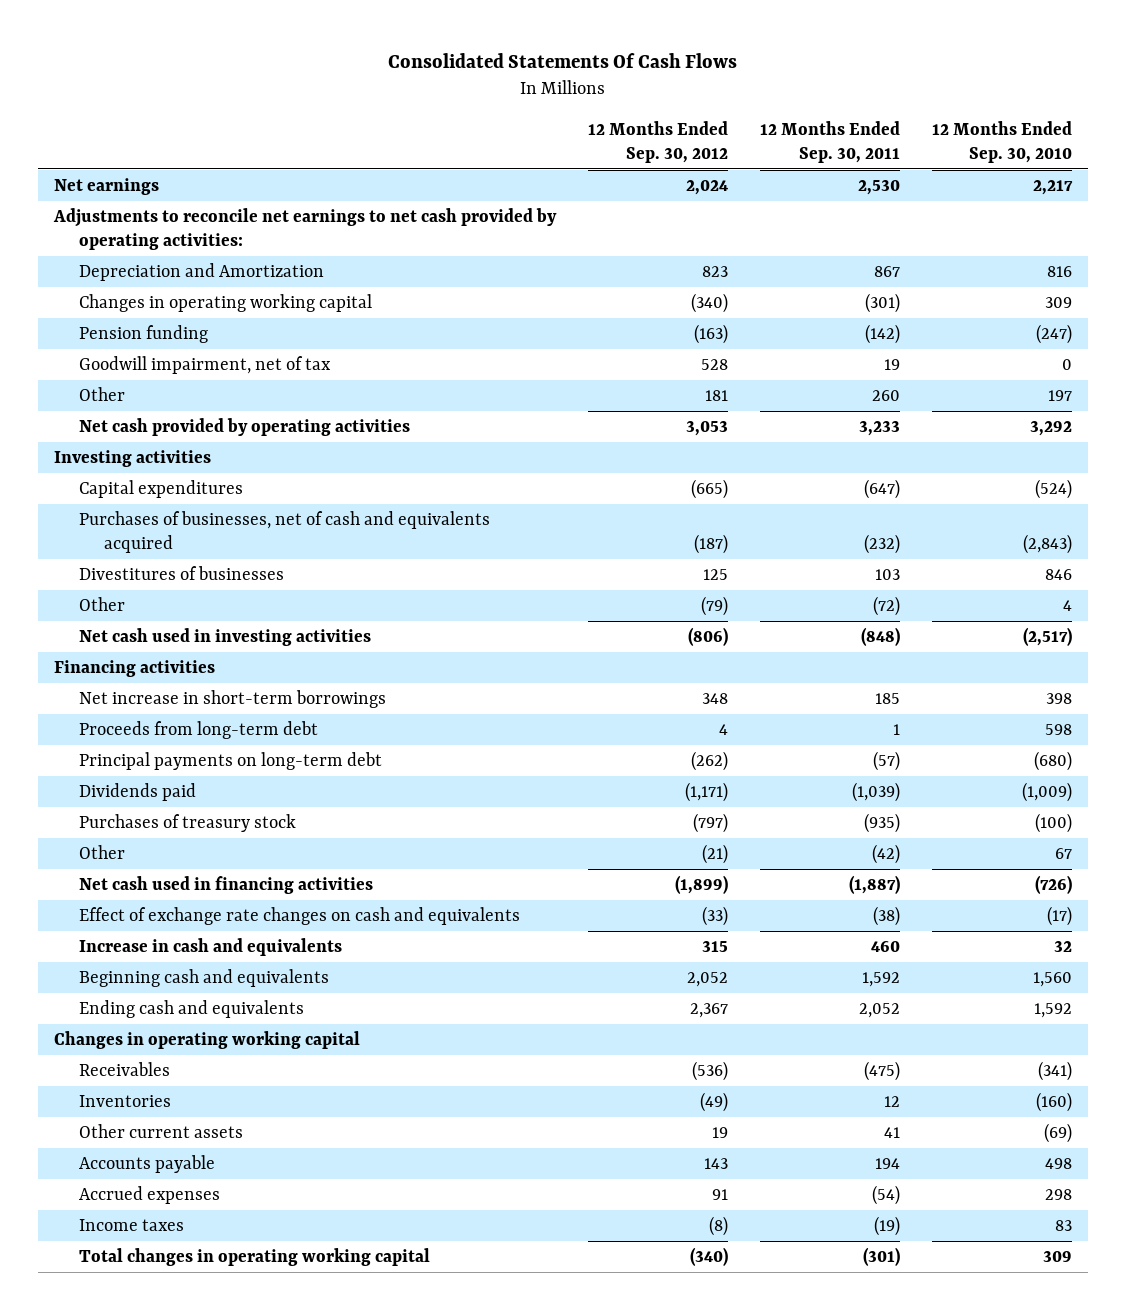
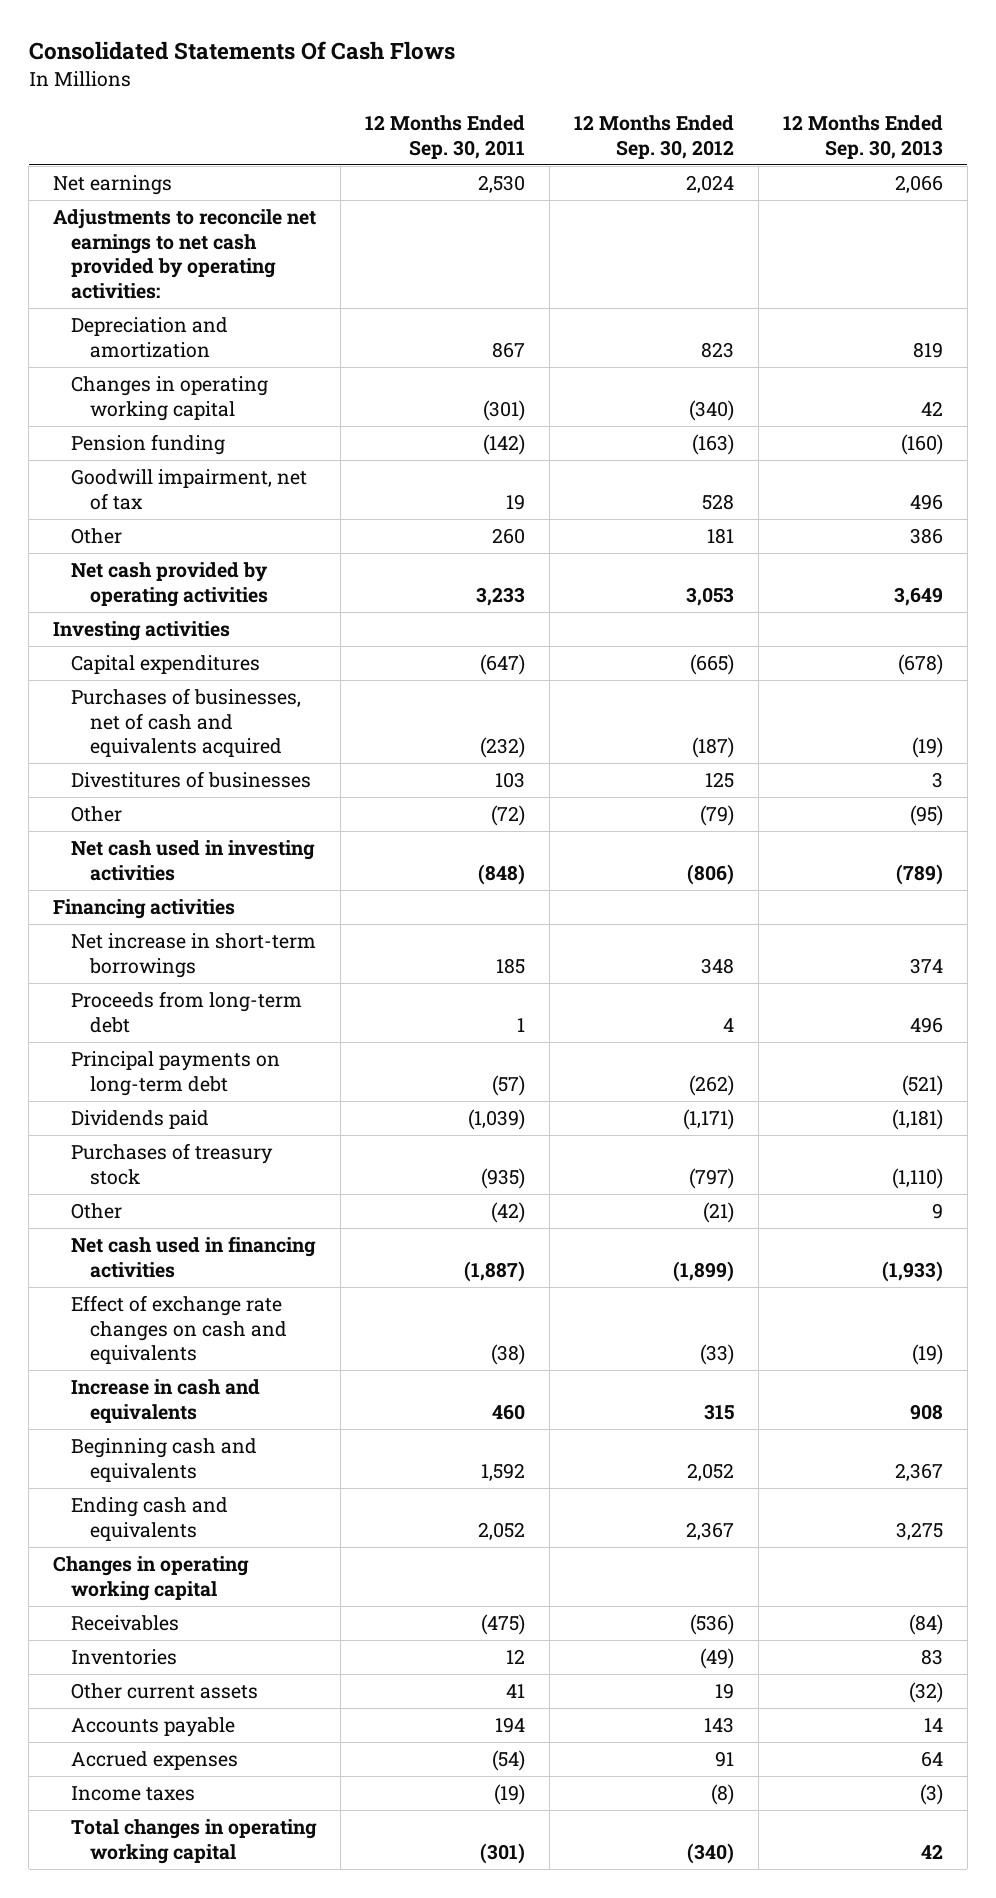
[932,120,1073,163] 12 Months Ended Sep. 30, 2010 -> none
none -> [782,115,943,159] 12 Months Ended Sep. 30, 2013
[79,263,325,282] Depreciation and Amortization -> [71,317,229,358] Depreciation and amortization

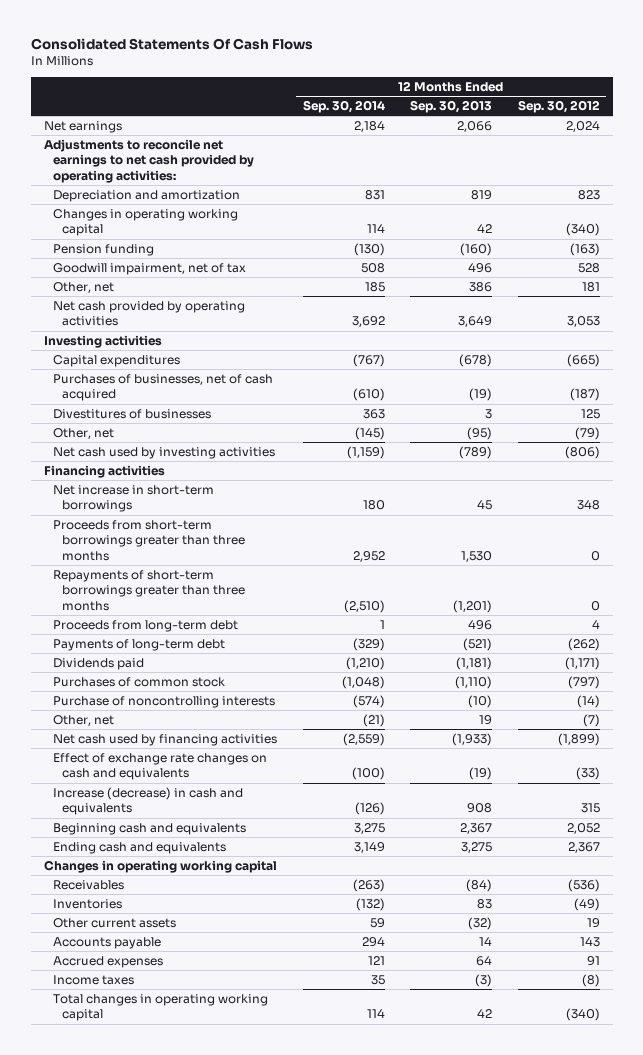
[365,115,526,159] 12 Months Ended Sep. 30, 2011 -> none
none -> [302,100,385,114] Sep. 30, 2014
[71,528,123,545] Other -> [53,281,115,293] Other, net
[71,688,302,758] Purchases of businesses, net of cash and equivalents acquired -> [53,373,274,402] Purchases of businesses, net of cash acquired
[71,806,123,823] Other -> [53,427,115,439] Other, net
[71,840,316,881] Net cash used in investing activities -> [53,446,276,459] Net cash used by investing activities
[909,957,943,974] 374 -> [477,500,493,511] 45
none -> [53,519,246,561] Proceeds from short-term borrowings greater than three months
none -> [53,569,246,611] Repayments of short-term borrowings greater than three months
[71,1051,281,1096] Principal payments on long-term debt -> [53,638,226,651] Payments of long-term debt
[71,1143,274,1185] Purchases of treasury stock -> [53,676,226,687] Purchases of common stock
none -> [53,695,276,708] Purchase of noncontrolling interests
[71,1203,123,1220] Other -> [53,714,115,726] Other, net
[703,1202,735,1224] (21) -> [582,713,600,727] (7)
[931,1203,943,1220] 9 -> [479,714,493,725] 19
[71,1236,317,1278] Net cash used in financing activities -> [53,733,278,746] Net cash used by financing activities
[71,1379,261,1423] Increase in cash and equivalents -> [53,786,244,816] Increase (decrease) in cash and equivalents

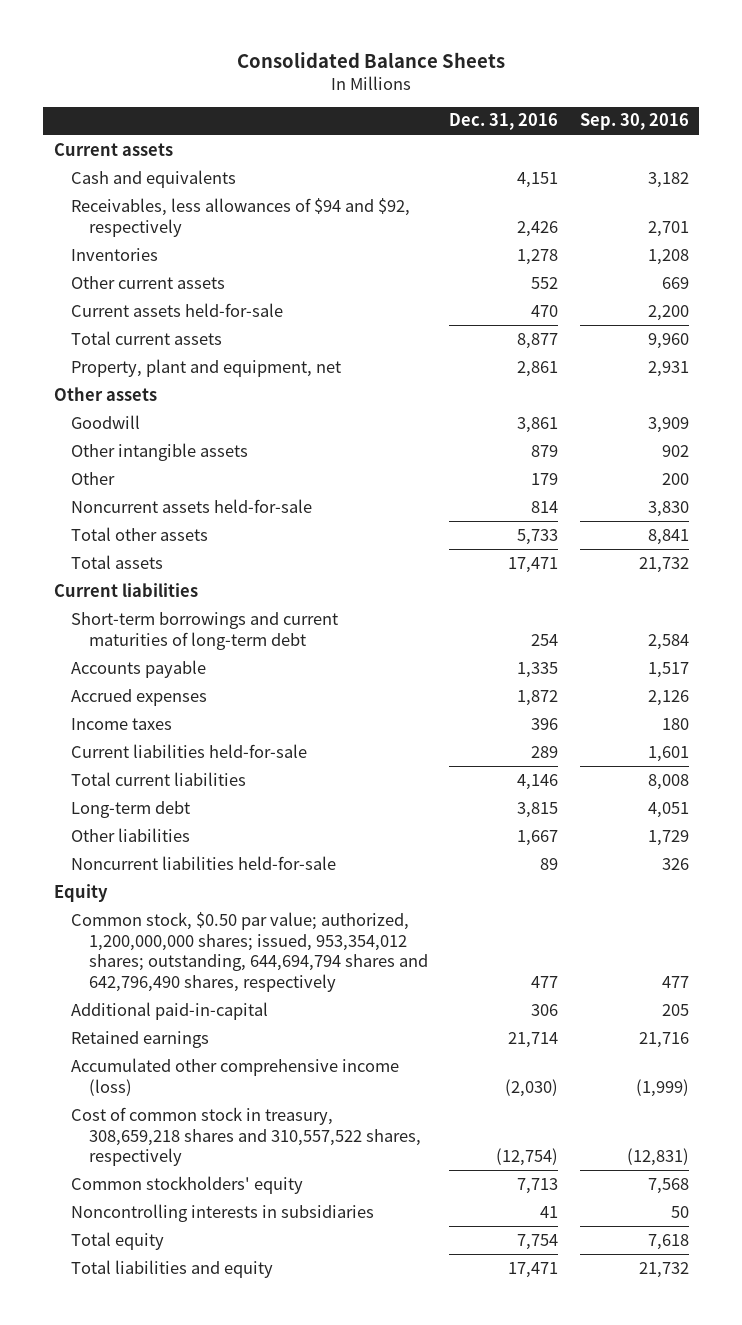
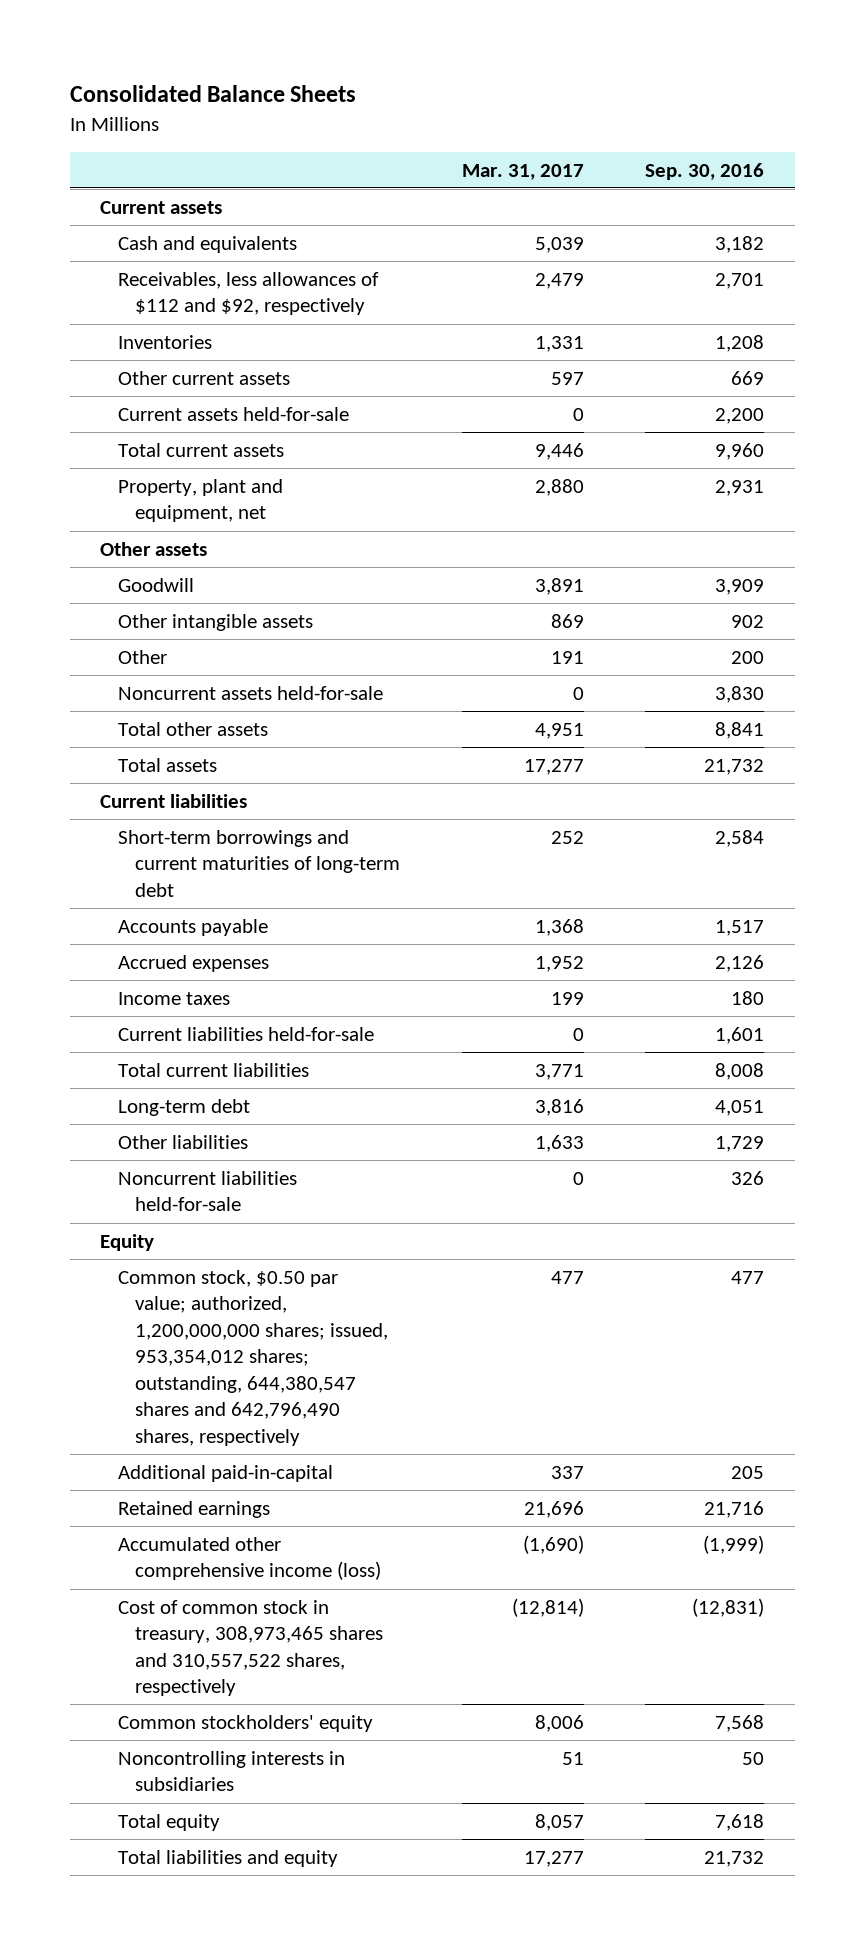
[449,113,559,131] Dec. 31, 2016 -> none
none -> [461,163,584,180] Mar. 31, 2017
[71,197,411,237] Receivables, less allowances of $94 and $92, respectively -> [117,271,379,316] Receivables, less allowances of $112 and $92, respectively
[71,911,428,992] Common stock, $0.50 par value; authorized, 1,200,000,000 shares; issued, 953,354,012 shares; outstanding, 644,694,794 shares and 642,796,490 shares, respectively -> [117,1269,389,1446] Common stock, $0.50 par value; authorized, 1,200,000,000 shares; issued, 953,354,012 shares; outstanding, 644,380,547 shares and 642,796,490 shares, respectively
[71,1106,421,1167] Cost of common stock in treasury, 308,659,218 shares and 310,557,522 shares, respectively -> [117,1599,384,1697] Cost of common stock in treasury, 308,973,465 shares and 310,557,522 shares, respectively

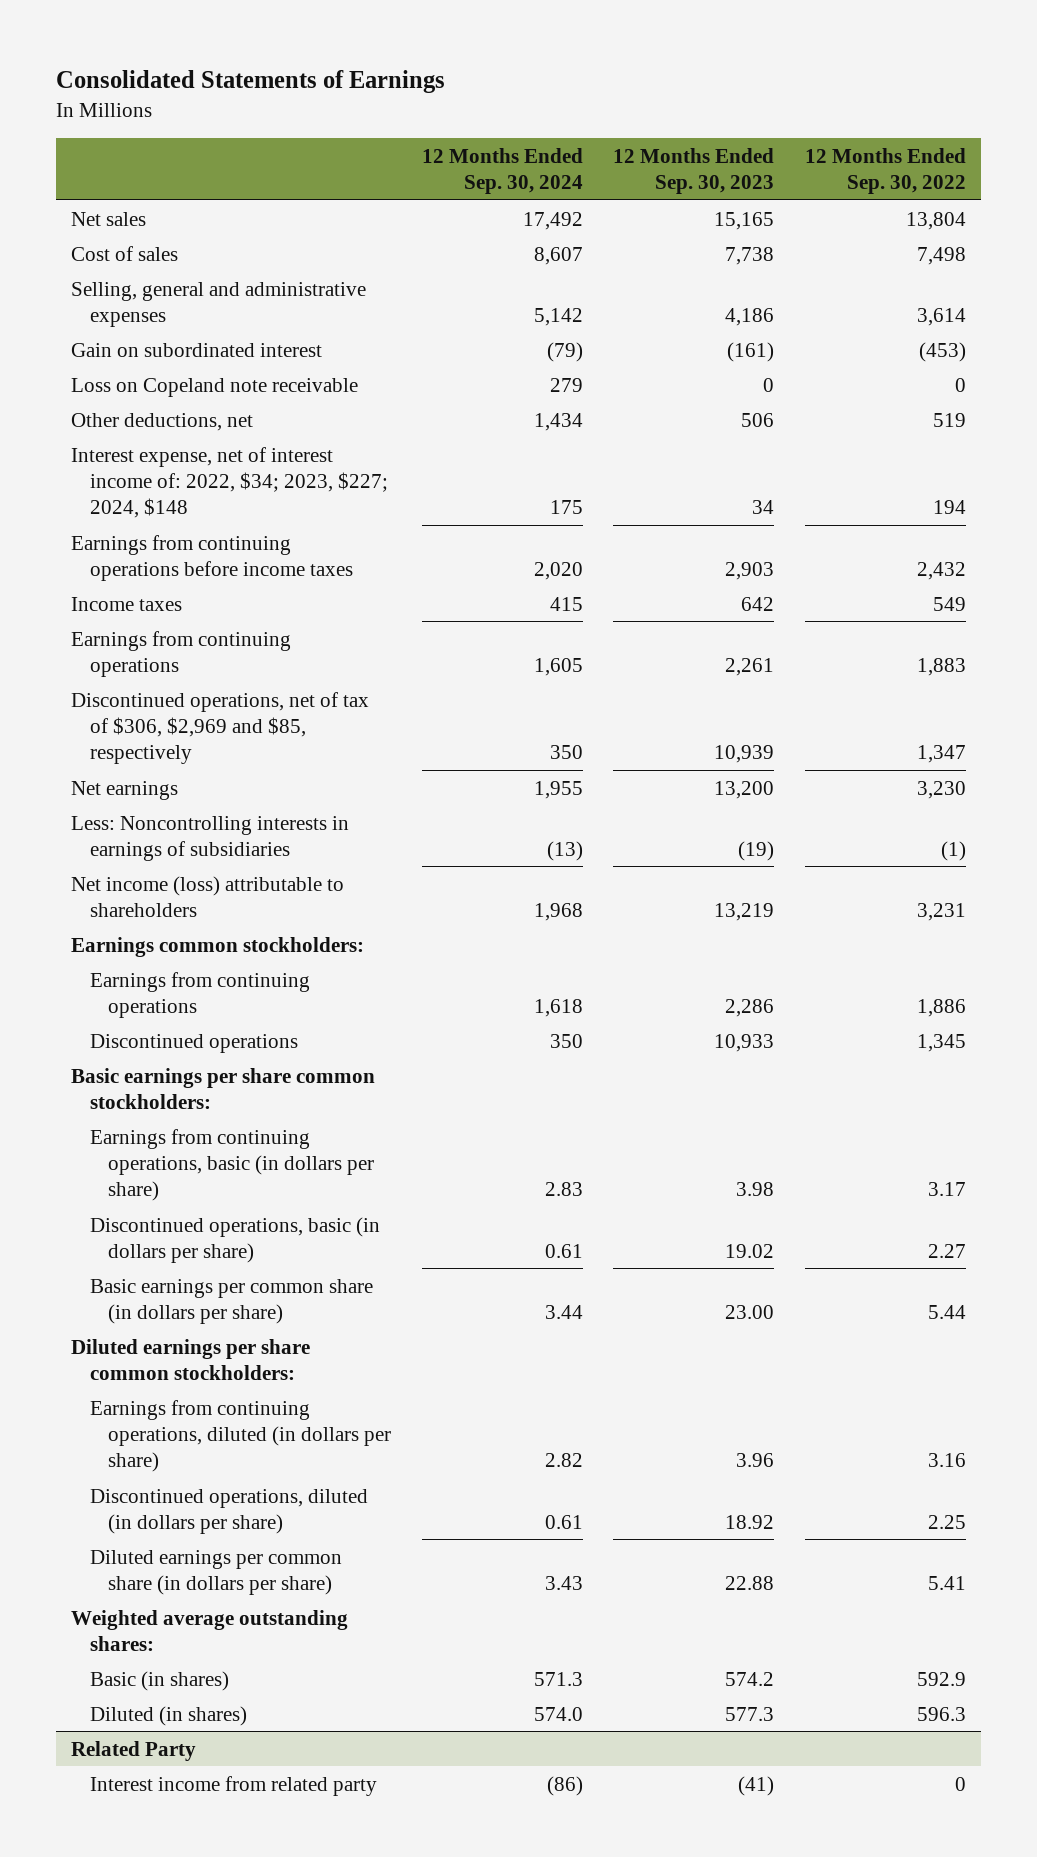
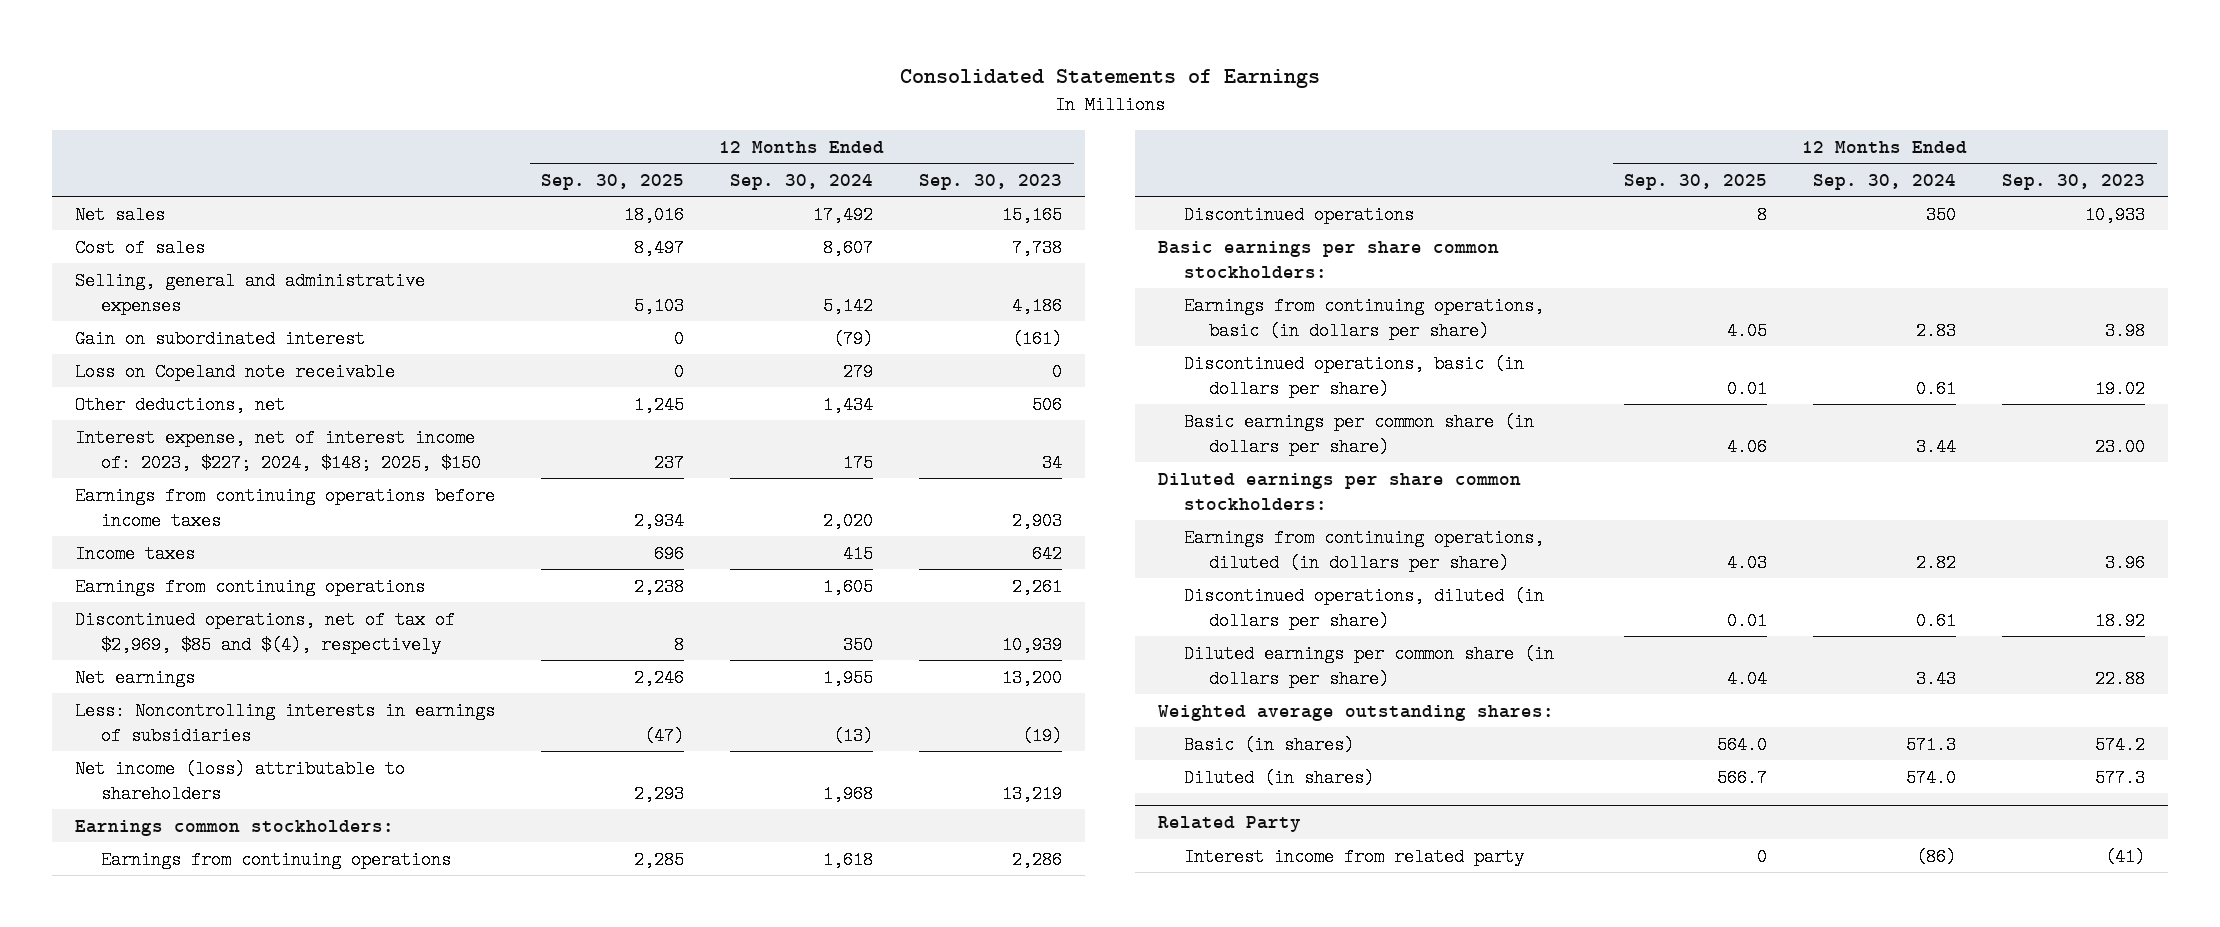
[804,147,966,194] 12 Months Ended Sep. 30, 2022 -> none
none -> [541,173,685,190] Sep. 30, 2025
[70,446,388,518] Interest expense, net of interest income of: 2022, $34; 2023, $227; 2024, $148 -> [75,428,481,472] Interest expense, net of interest income of: 2023, $227; 2024, $148; 2025, $150
[70,691,369,764] Discontinued operations, net of tax of $306, $2,969 and $85, respectively -> [75,610,456,654] Discontinued operations, net of tax of $2,969, $85 and $(4), respectively

